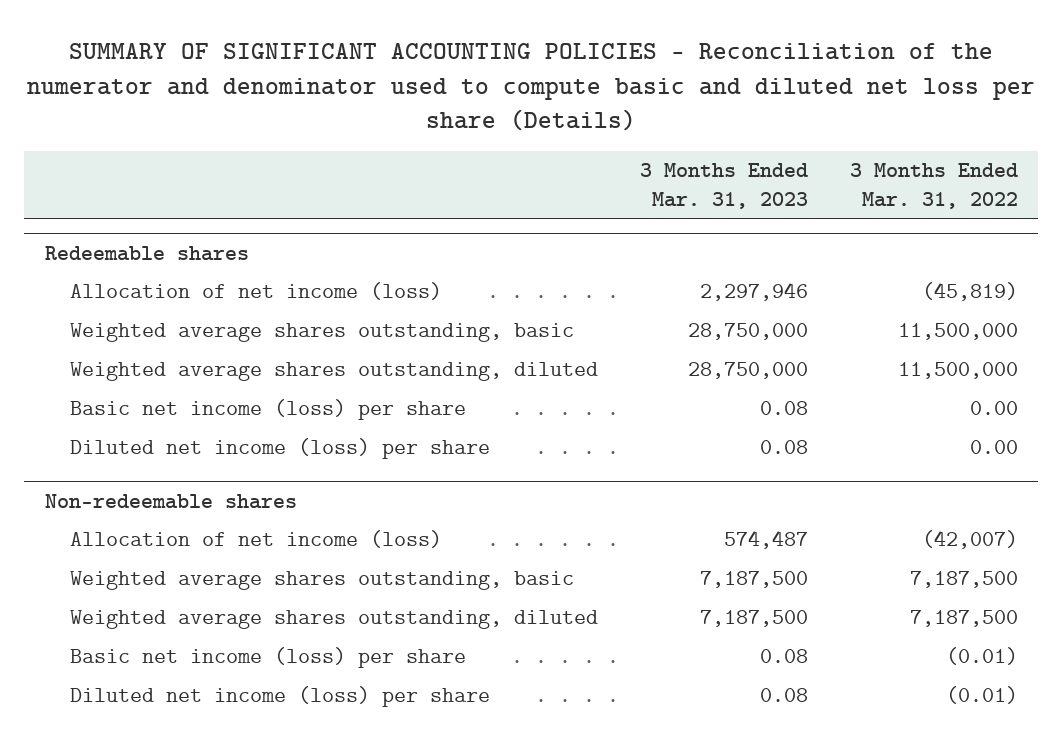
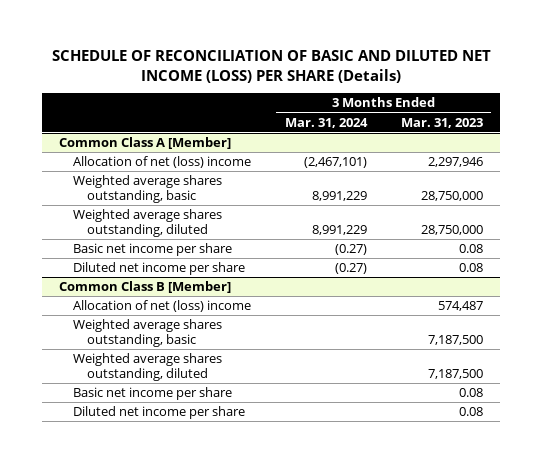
[27,42,1036,132] SUMMARY OF SIGNIFICANT ACCOUNTING POLICIES - Reconciliation of the numerator and denominator used to compute basic and diluted net loss per share (Details) -> [51,50,491,83] SCHEDULE OF RECONCILIATION OF BASIC AND DILUTED NET INCOME (LOSS) PER SHARE (Details)
[849,163,1018,209] 3 Months Ended Mar. 31, 2022 -> none
none -> [284,117,368,128] Mar. 31, 2024
[44,245,249,261] Redeemable shares -> none
none -> [58,137,231,150] Common Class A [Member]
[69,282,442,301] Allocation of net income (loss) -> [72,156,251,169] Allocation of net (loss) income
[44,493,297,509] Non-redeemable shares -> none
[69,399,466,421] Basic net income (loss) per share -> [72,243,232,257] Basic net income per share
[69,438,490,460] Diluted net income (loss) per share -> [72,262,245,276] Diluted net income per share
none -> [58,281,231,294] Common Class B [Member]
[69,530,442,549] Allocation of net income (loss) -> [72,300,251,313] Allocation of net (loss) income
[69,647,466,669] Basic net income (loss) per share -> [72,387,232,401] Basic net income per share
[69,686,490,708] Diluted net income (loss) per share -> [72,406,245,420] Diluted net income per share

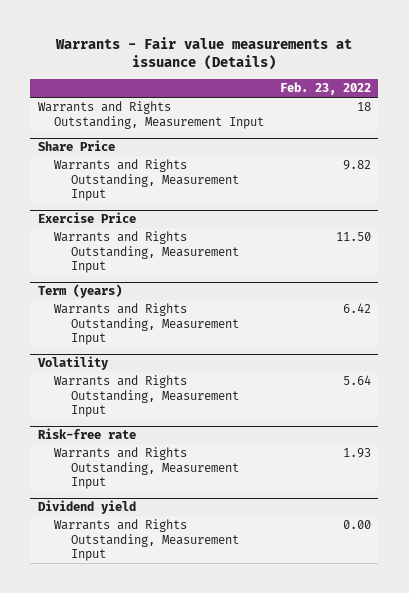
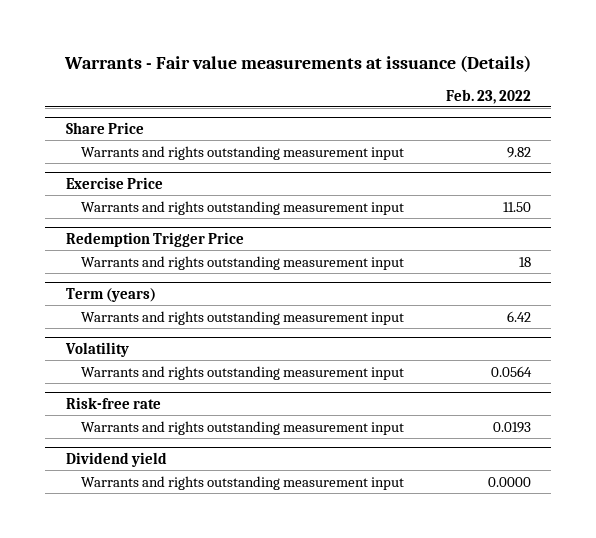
[37,101,265,129] Warrants and Rights Outstanding, Measurement Input -> none
[54,159,239,202] Warrants and Rights Outstanding, Measurement Input -> [81,145,405,160] Warrants and rights outstanding measurement input
[54,231,239,274] Warrants and Rights Outstanding, Measurement Input -> [81,200,405,215] Warrants and rights outstanding measurement input
none -> [65,231,244,247] Redemption Trigger Price
none -> [81,255,405,270] Warrants and rights outstanding measurement input
[54,303,239,346] Warrants and Rights Outstanding, Measurement Input -> [81,310,405,325] Warrants and rights outstanding measurement input
[54,375,239,418] Warrants and Rights Outstanding, Measurement Input -> [81,365,405,380] Warrants and rights outstanding measurement input
[342,375,371,386] 5.64 -> [490,365,532,377] 0.0564
[54,447,239,490] Warrants and Rights Outstanding, Measurement Input -> [81,420,405,435] Warrants and rights outstanding measurement input
[342,448,371,459] 1.93 -> [492,421,531,433] 0.0193
[54,519,239,562] Warrants and Rights Outstanding, Measurement Input -> [81,475,405,490] Warrants and rights outstanding measurement input
[342,520,371,530] 0.00 -> [487,476,531,487] 0.0000

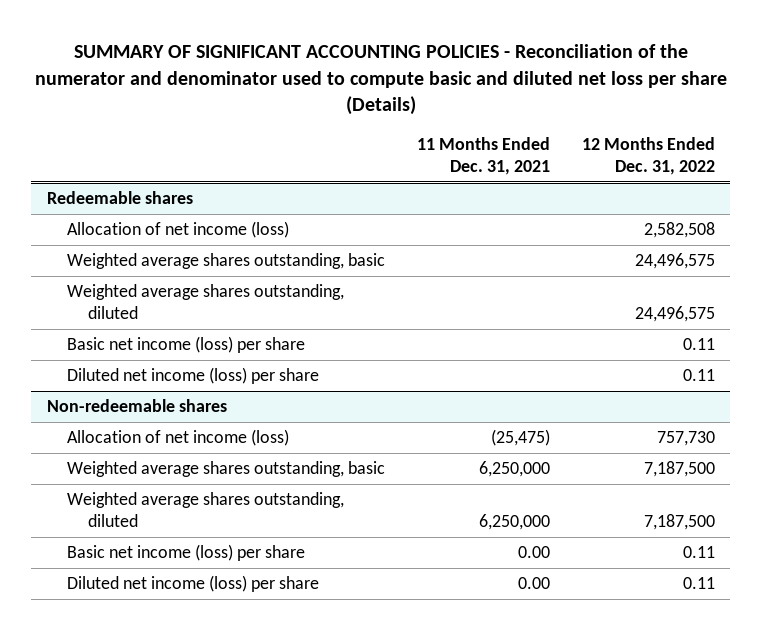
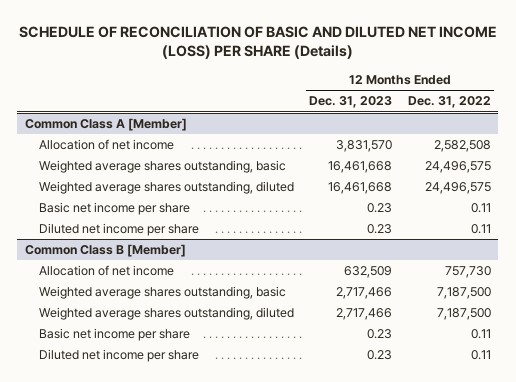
[34,43,727,116] SUMMARY OF SIGNIFICANT ACCOUNTING POLICIES - Reconciliation of the numerator and denominator used to compute basic and diluted net loss per share (Details) -> [18,25,497,60] SCHEDULE OF RECONCILIATION OF BASIC AND DILUTED NET INCOME (LOSS) PER SHARE (Details)
[416,136,550,175] 11 Months Ended Dec. 31, 2021 -> none
none -> [309,96,393,109] Dec. 31, 2023
[46,191,193,205] Redeemable shares -> none
none -> [25,118,188,132] Common Class A [Member]
[67,221,290,239] Allocation of net income (loss) -> [39,139,175,151] Allocation of net income
[46,399,227,413] Non-redeemable shares -> none
[67,336,306,354] Basic net income (loss) per share -> [39,202,191,216] Basic net income per share
[67,367,320,385] Diluted net income (loss) per share -> [39,223,200,237] Diluted net income per share
none -> [25,244,187,258] Common Class B [Member]
[67,429,290,447] Allocation of net income (loss) -> [39,265,175,277] Allocation of net income
[67,544,306,562] Basic net income (loss) per share -> [39,328,191,342] Basic net income per share
[67,575,320,593] Diluted net income (loss) per share -> [39,349,200,363] Diluted net income per share

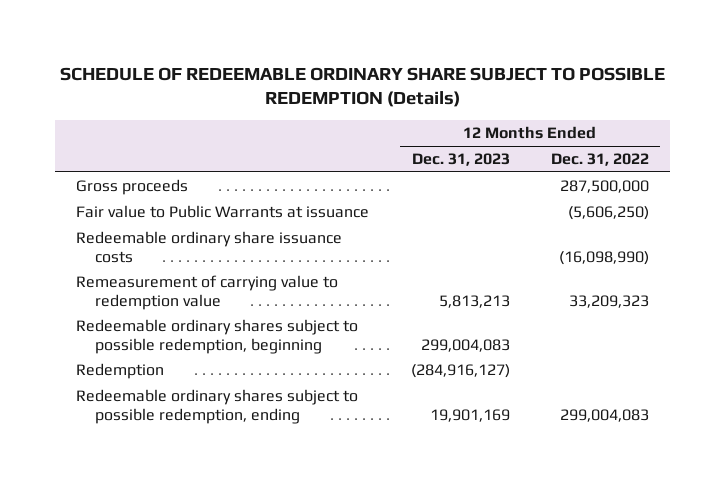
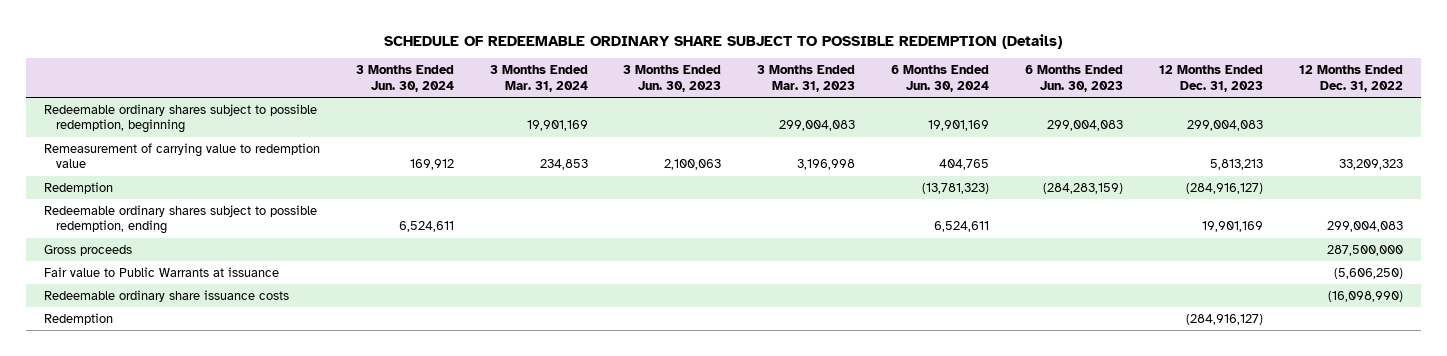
none -> [355,65,454,92] 3 Months Ended Jun. 30, 2024
none -> [489,65,588,92] 3 Months Ended Mar. 31, 2024
none -> [623,65,722,92] 3 Months Ended Jun. 30, 2023
none -> [757,65,856,92] 3 Months Ended Mar. 31, 2023
none -> [891,65,990,92] 6 Months Ended Jun. 30, 2024
none -> [1025,65,1124,92] 6 Months Ended Jun. 30, 2023
[75,319,358,354] Redeemable ordinary shares subject to possible redemption, beginning -> [43,104,317,134] Redeemable ordinary shares subject to possible redemption, beginning
[75,275,338,310] Remeasurement of carrying value to redemption value -> [43,143,320,169] Remeasurement of carrying value to redemption value
none -> [43,182,113,195] Redemption
[75,389,358,424] Redeemable ordinary shares subject to possible redemption, ending -> [43,205,317,235] Redeemable ordinary shares subject to possible redemption, ending

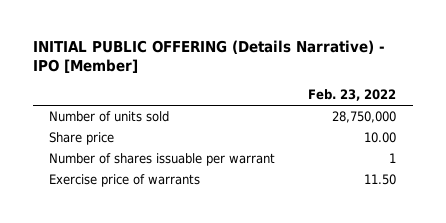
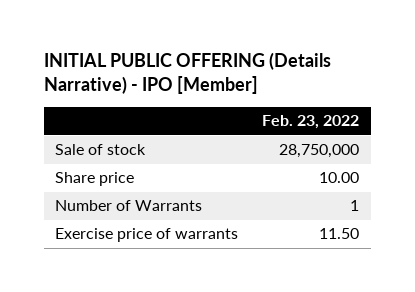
[49,111,170,123] Number of units sold -> [55,144,147,156] Sale of stock
[49,153,276,167] Number of shares issuable per warrant -> [55,200,203,212] Number of Warrants

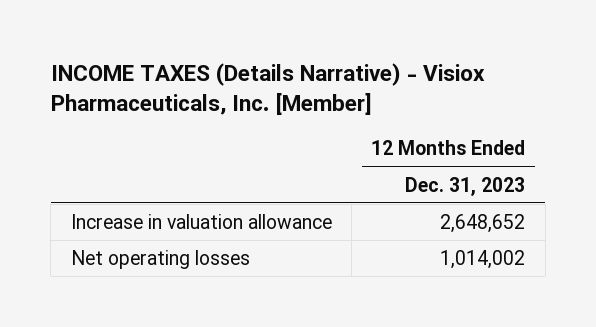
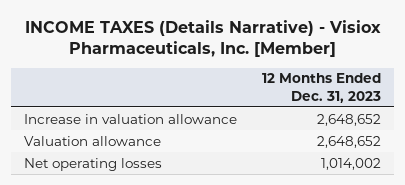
none -> [24,135,162,146] Valuation allowance

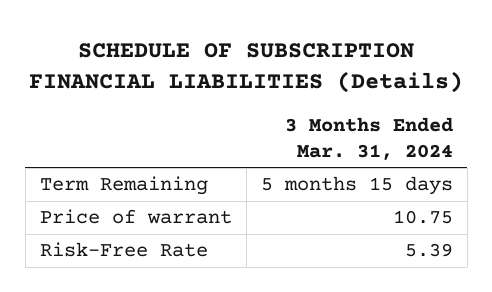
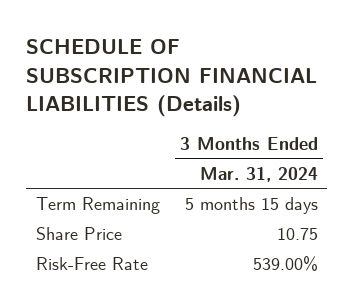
[39,209,232,225] Price of warrant -> [36,227,123,241] Share Price
[404,243,453,258] 5.39 -> [252,256,318,272] 539.00%

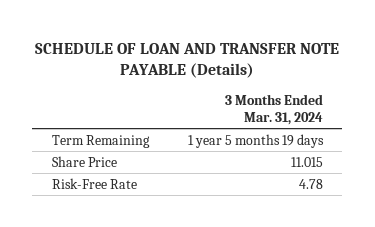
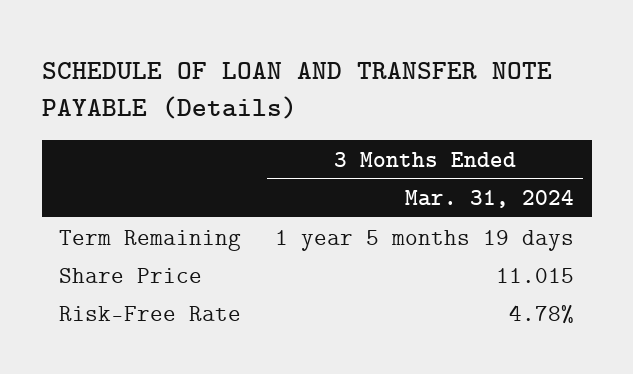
[298,178,323,189] 4.78 -> [509,304,575,324] 4.78%

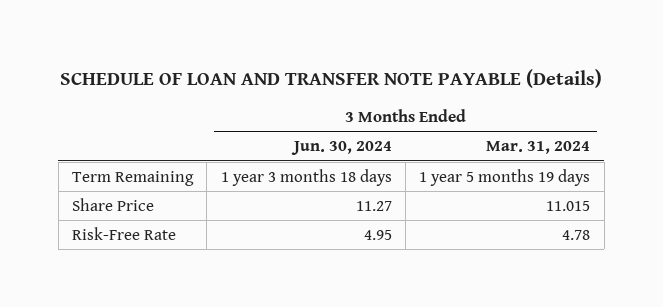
none -> [290,141,392,156] Jun. 30, 2024
[509,304,575,324] 4.78% -> [562,229,591,240] 4.78

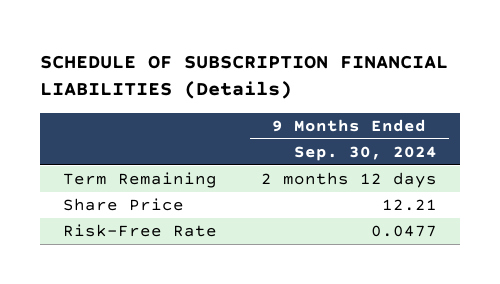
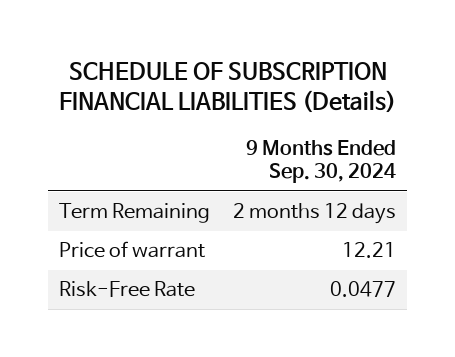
[62,198,184,212] Share Price -> [59,241,206,259] Price of warrant

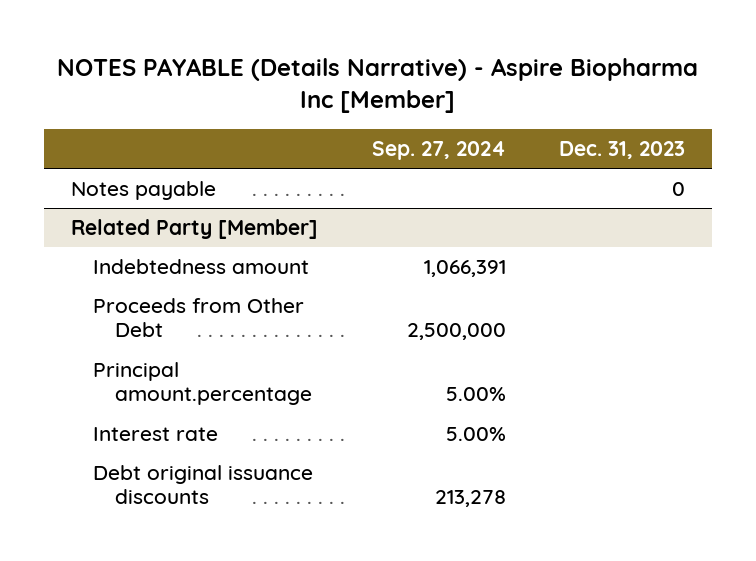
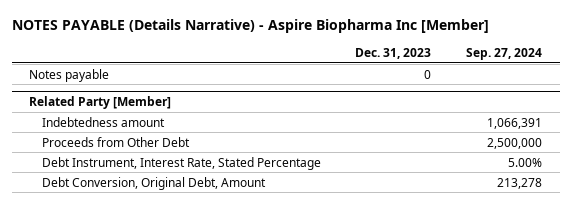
[92,361,313,406] Principal amount.percentage -> none
[92,426,218,441] Interest rate -> [41,156,321,170] Debt Instrument, Interest Rate, Stated Percentage
[92,464,313,505] Debt original issuance discounts -> [41,176,266,190] Debt Conversion, Original Debt, Amount

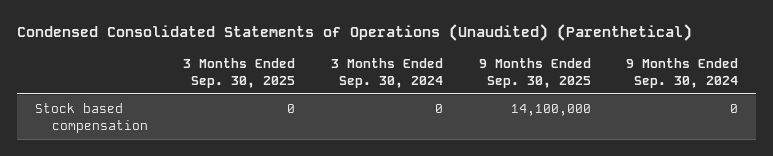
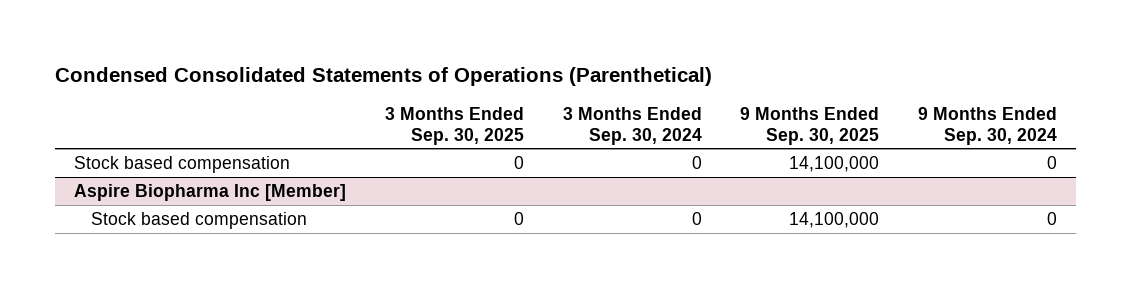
[16,24,692,42] Condensed Consolidated Statements of Operations (Unaudited) (Parenthetical) -> [54,67,712,87] Condensed Consolidated Statements of Operations (Parenthetical)
none -> [74,184,347,202] Aspire Biopharma Inc [Member]
none -> [91,212,308,230] Stock based compensation

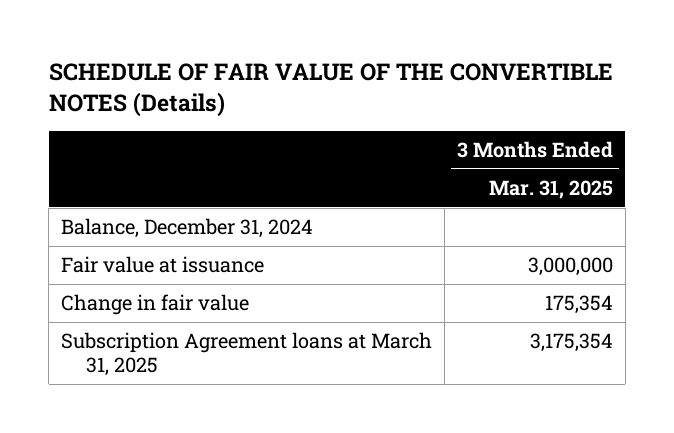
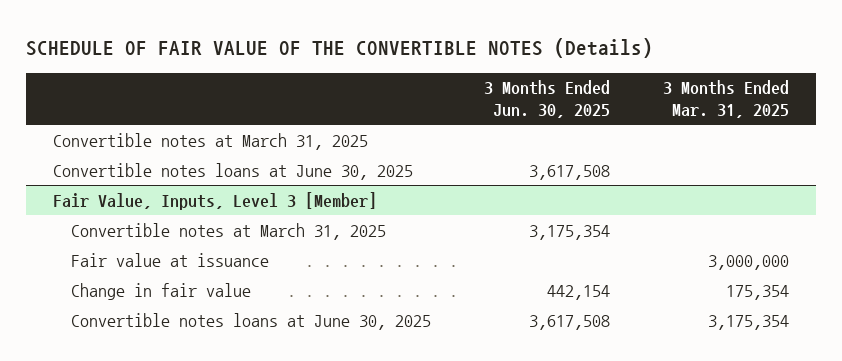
none -> [484,80,611,119] 3 Months Ended Jun. 30, 2025
[61,218,314,239] Balance, December 31, 2024 -> [52,132,368,150] Convertible notes at March 31, 2025
none -> [52,162,413,180] Convertible notes loans at June 30, 2025
none -> [52,191,377,210] Fair Value, Inputs, Level 3 [Member]
none -> [71,222,387,240] Convertible notes at March 31, 2025
[61,332,433,377] Subscription Agreement loans at March 31, 2025 -> [71,312,432,330] Convertible notes loans at June 30, 2025

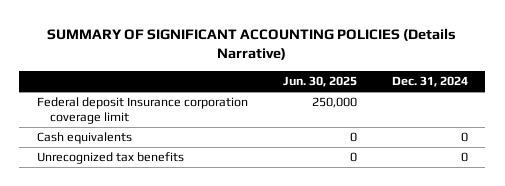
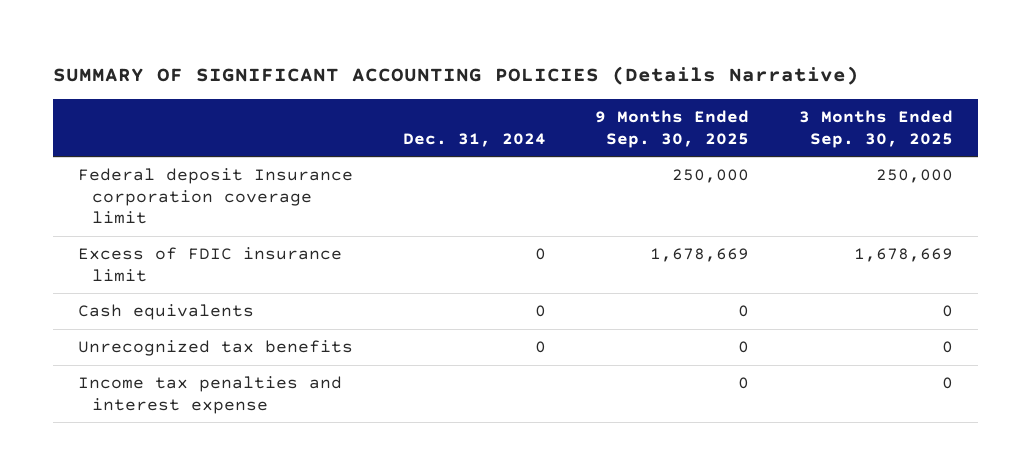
[282,76,357,88] Jun. 30, 2025 -> none
none -> [595,110,750,148] 9 Months Ended Sep. 30, 2025
none -> [798,110,953,148] 3 Months Ended Sep. 30, 2025
none -> [78,247,343,282] Excess of FDIC insurance limit
none -> [78,376,343,414] Income tax penalties and interest expense

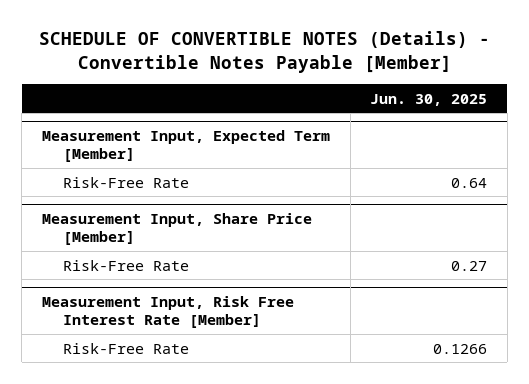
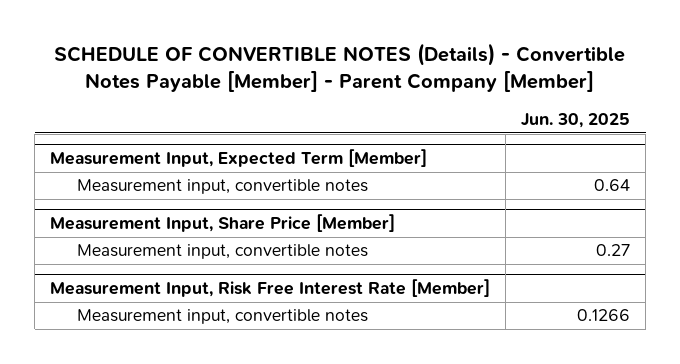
[38,31,490,73] SCHEDULE OF CONVERTIBLE NOTES (Details) - Convertible Notes Payable [Member] -> [54,43,626,93] SCHEDULE OF CONVERTIBLE NOTES (Details) - Convertible Notes Payable [Member] - Parent Company [Member]
[63,176,190,188] Risk-Free Rate -> [76,179,368,195] Measurement input, convertible notes
[63,259,190,271] Risk-Free Rate -> [76,244,368,260] Measurement input, convertible notes
[63,342,190,354] Risk-Free Rate -> [76,309,368,325] Measurement input, convertible notes

